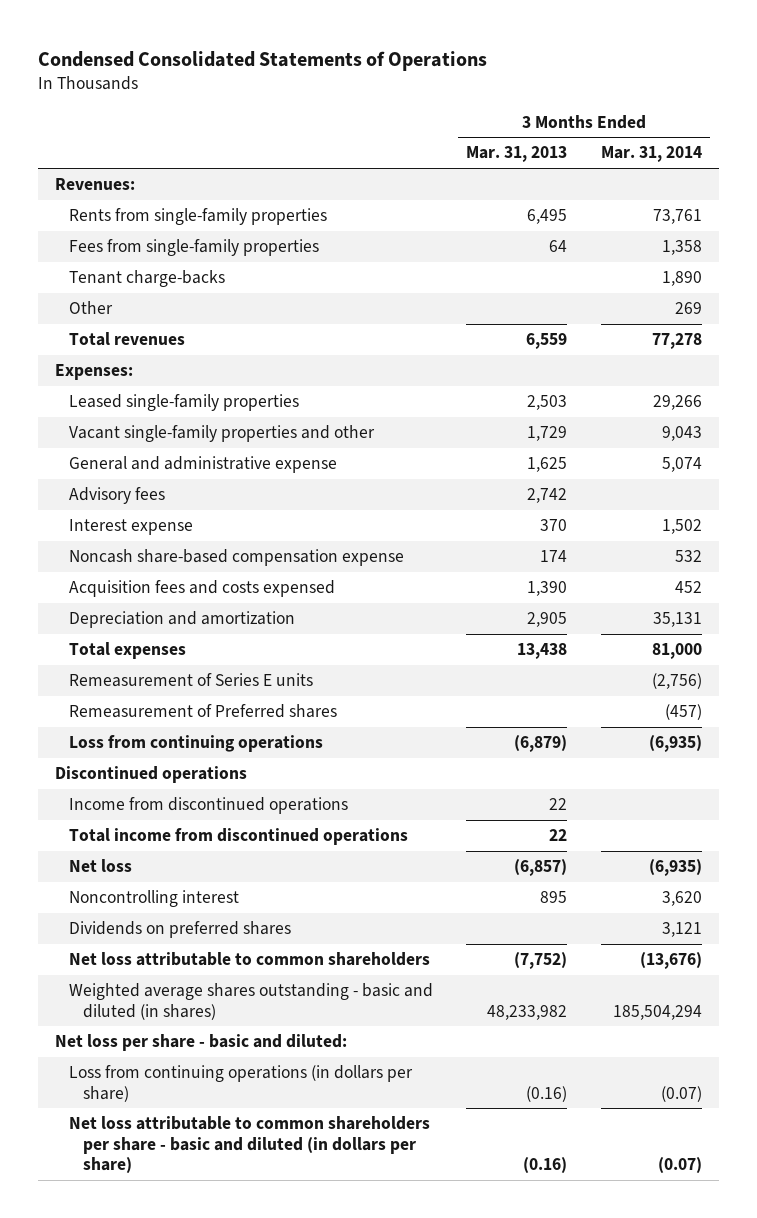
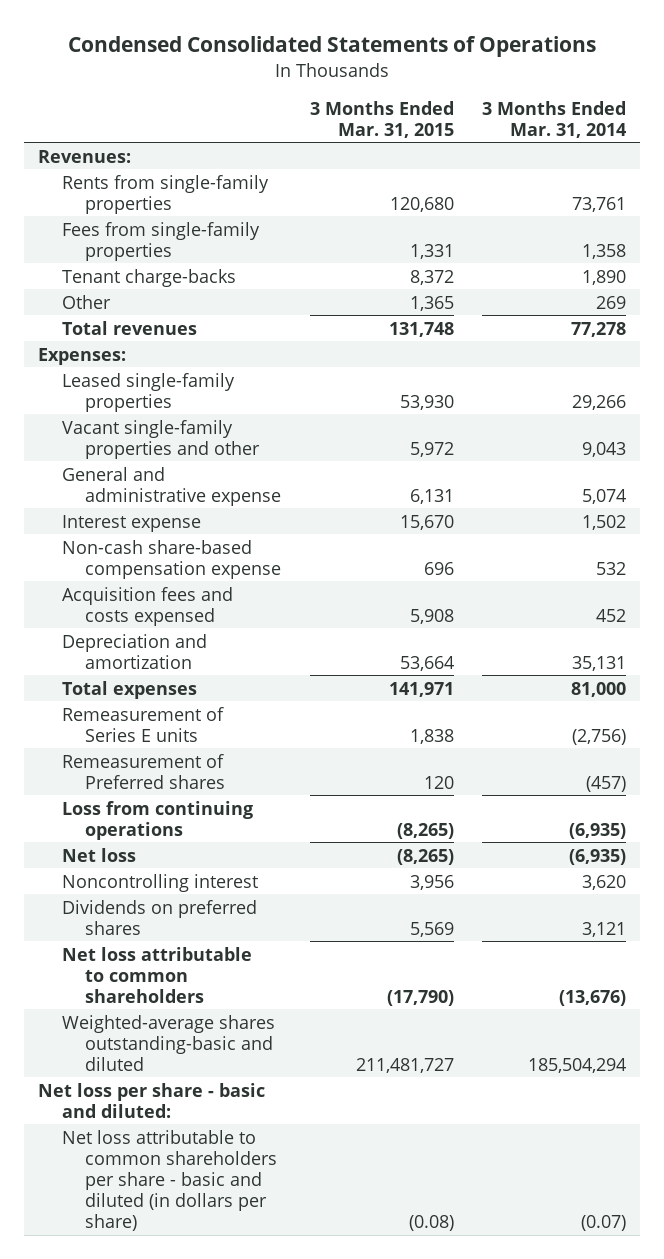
[466,146,568,163] Mar. 31, 2013 -> none
none -> [309,100,454,138] 3 Months Ended Mar. 31, 2015
[68,487,165,505] Advisory fees -> none
[68,549,404,567] Noncash share-based compensation expense -> [61,539,282,579] Non-cash share-based compensation expense
[55,766,248,784] Discontinued operations -> none
[68,797,348,815] Income from discontinued operations -> none
[68,828,408,846] Total income from discontinued operations -> none
[68,983,433,1020] Weighted average shares outstanding - basic and diluted (in shares) -> [61,1014,275,1071] Weighted-average shares outstanding-basic and diluted
[68,1065,413,1102] Loss from continuing operations (in dollars per share) -> none

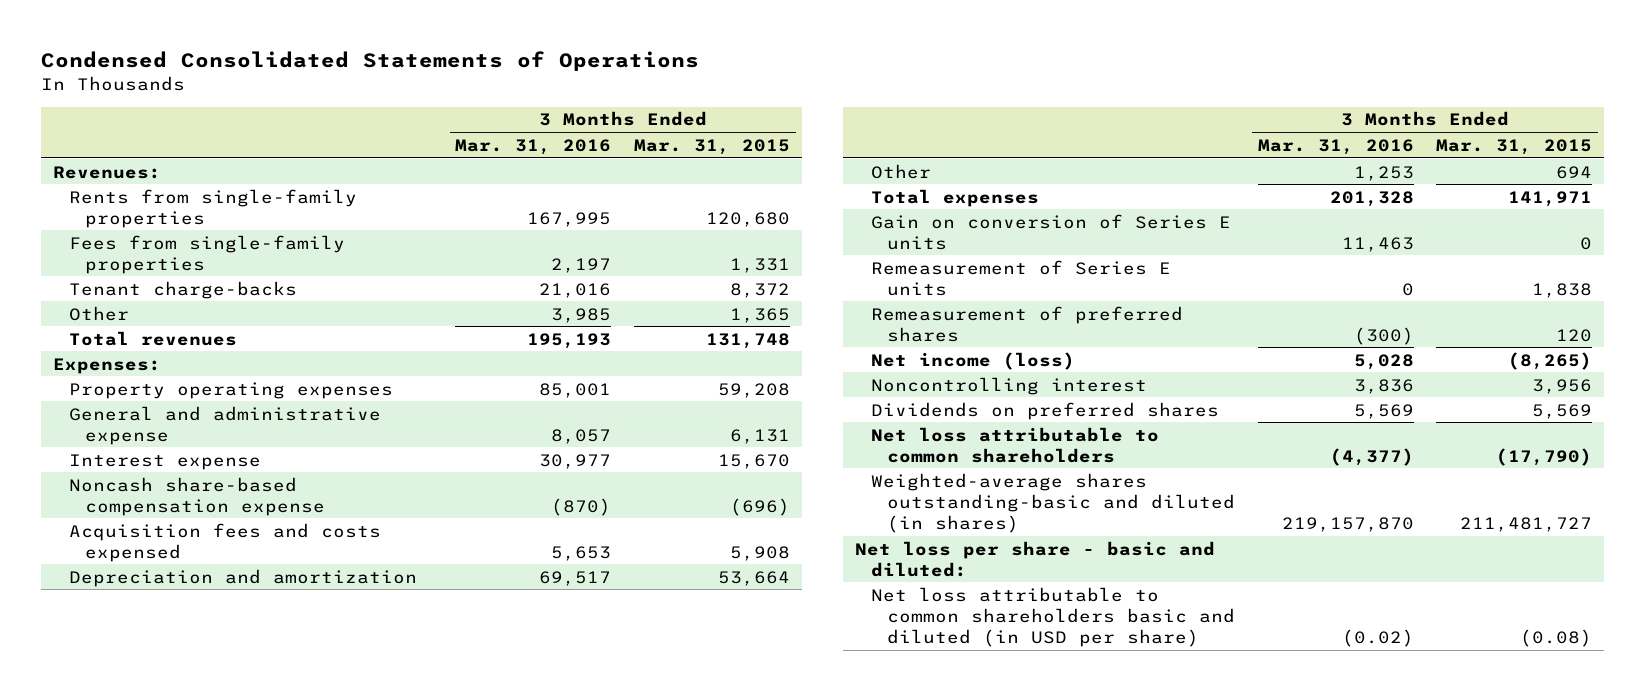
[482,100,627,138] 3 Months Ended Mar. 31, 2014 -> none
none -> [455,138,612,155] Mar. 31, 2016
[61,372,235,412] Leased single-family properties -> none
[61,419,261,459] Vacant single-family properties and other -> none
none -> [68,381,393,399] Property operating expenses
[61,539,282,579] Non-cash share-based compensation expense -> [68,476,325,516] Noncash share-based compensation expense
[423,561,454,575] 696 -> [730,497,791,516] (696)
none -> [870,163,931,179] Other
none -> [870,213,1231,250] Gain on conversion of Series E units
[61,800,253,840] Loss from continuing operations -> none
[61,753,226,789] Remeasurement of Preferred shares -> [870,305,1183,342] Remeasurement of preferred shares
[61,847,136,862] Net loss -> [870,351,1075,370] Net income (loss)
[61,1014,275,1071] Weighted-average shares outstanding-basic and diluted -> [870,472,1235,533] Weighted-average shares outstanding-basic and diluted (in shares)
[61,1129,278,1232] Net loss attributable to common shareholders per share - basic and diluted (in dollars per share) -> [870,586,1235,647] Net loss attributable to common shareholders basic and diluted (in USD per share)

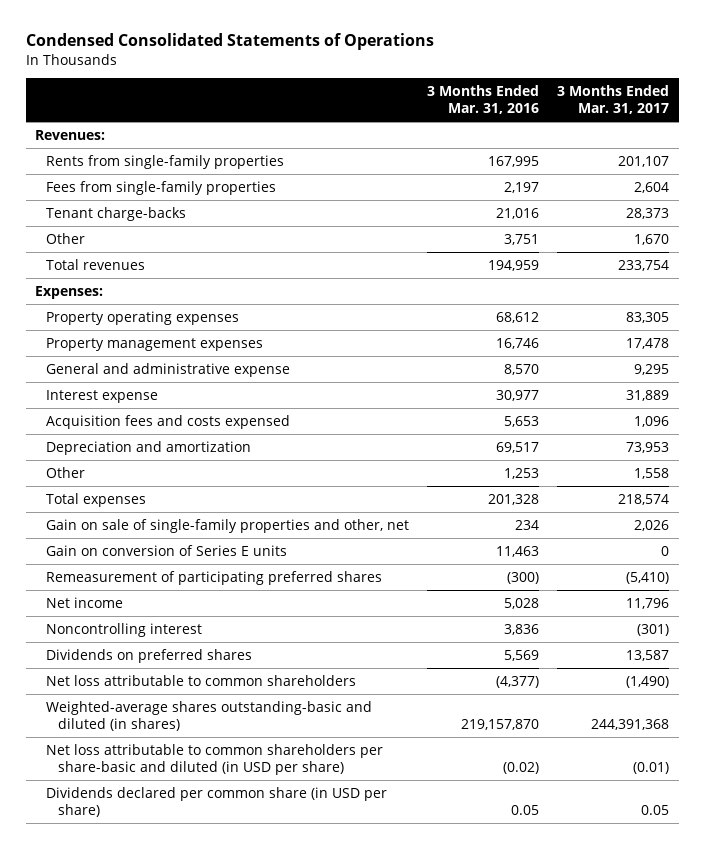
[634,138,791,155] Mar. 31, 2015 -> none
none -> [557,84,670,114] 3 Months Ended Mar. 31, 2017
[551,307,612,323] 3,985 -> [504,233,540,245] 3,751
[527,332,612,349] 195,193 -> [488,259,540,271] 194,959
[539,382,612,398] 85,001 -> [496,311,540,323] 68,612
none -> [46,337,264,351] Property management expenses
[551,428,612,444] 8,057 -> [504,363,540,375] 8,570
[68,476,325,516] Noncash share-based compensation expense -> none
none -> [46,518,410,533] Gain on sale of single-family properties and other, net
[870,259,1171,296] Remeasurement of Series E units -> none
[870,305,1183,342] Remeasurement of preferred shares -> [46,570,383,585] Remeasurement of participating preferred shares
[870,351,1075,370] Net income (loss) -> [46,596,124,608] Net income
[854,540,1215,577] Net loss per share - basic and diluted: -> none
[870,586,1235,647] Net loss attributable to common shareholders basic and diluted (in USD per share) -> [46,743,384,775] Net loss attributable to common shareholders per share-basic and diluted (in USD per share)
none -> [46,786,388,817] Dividends declared per common share (in USD per share)

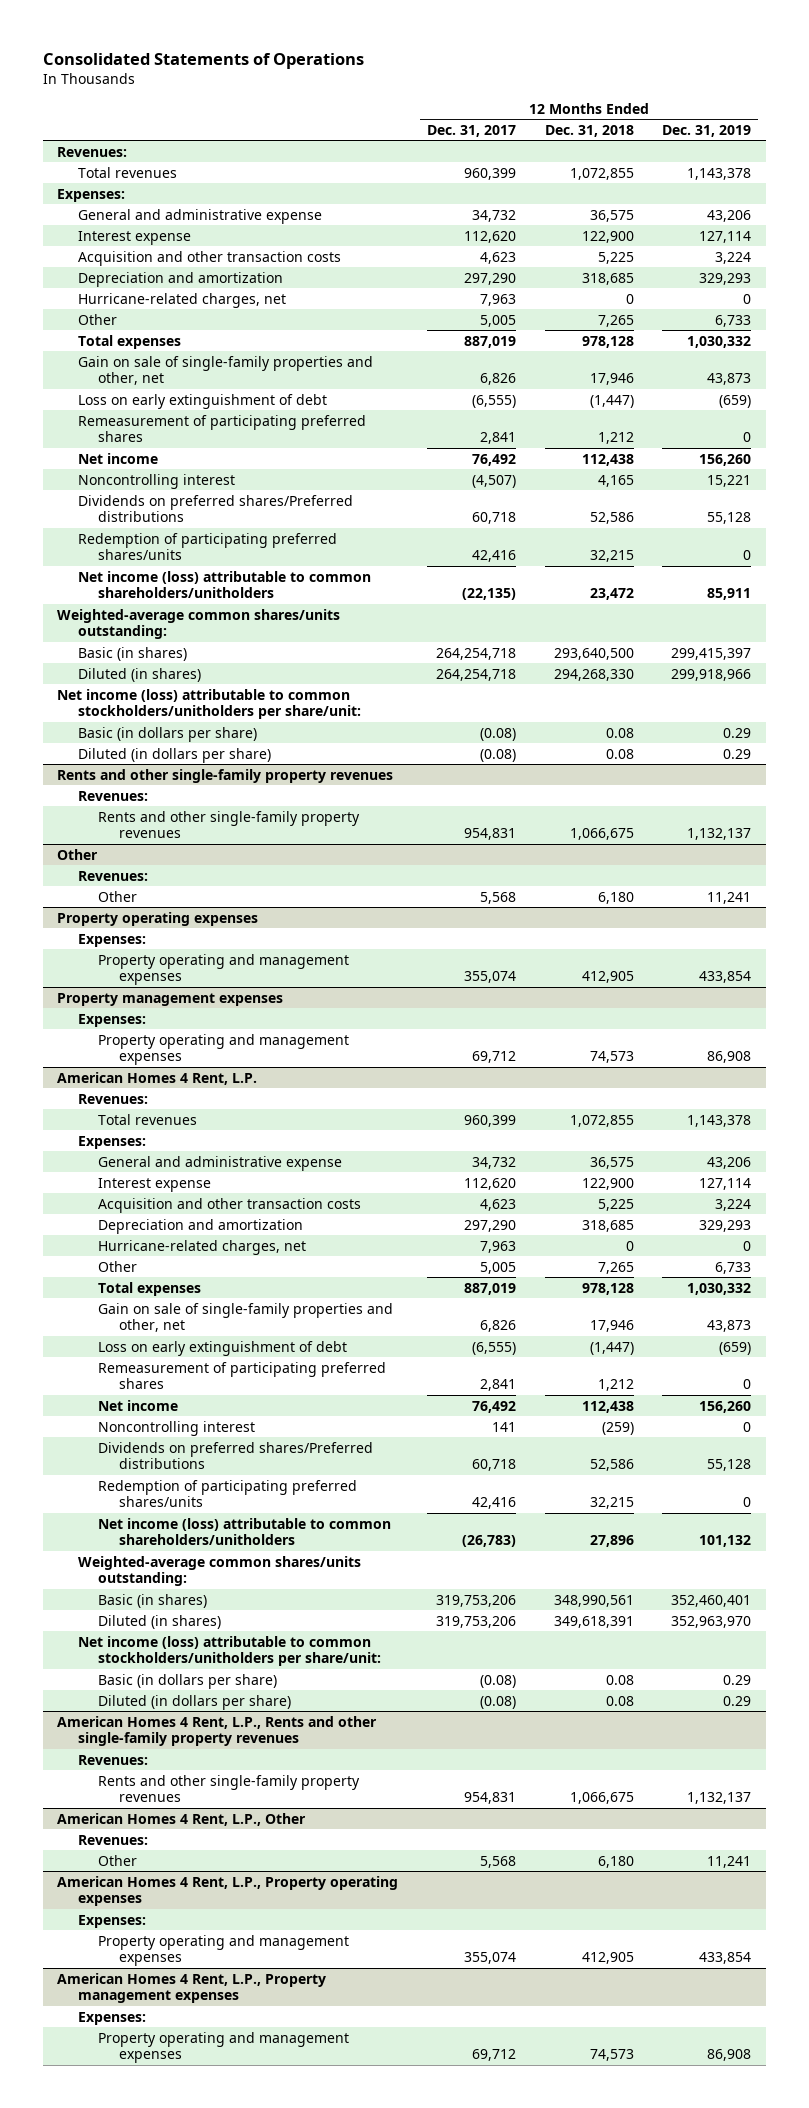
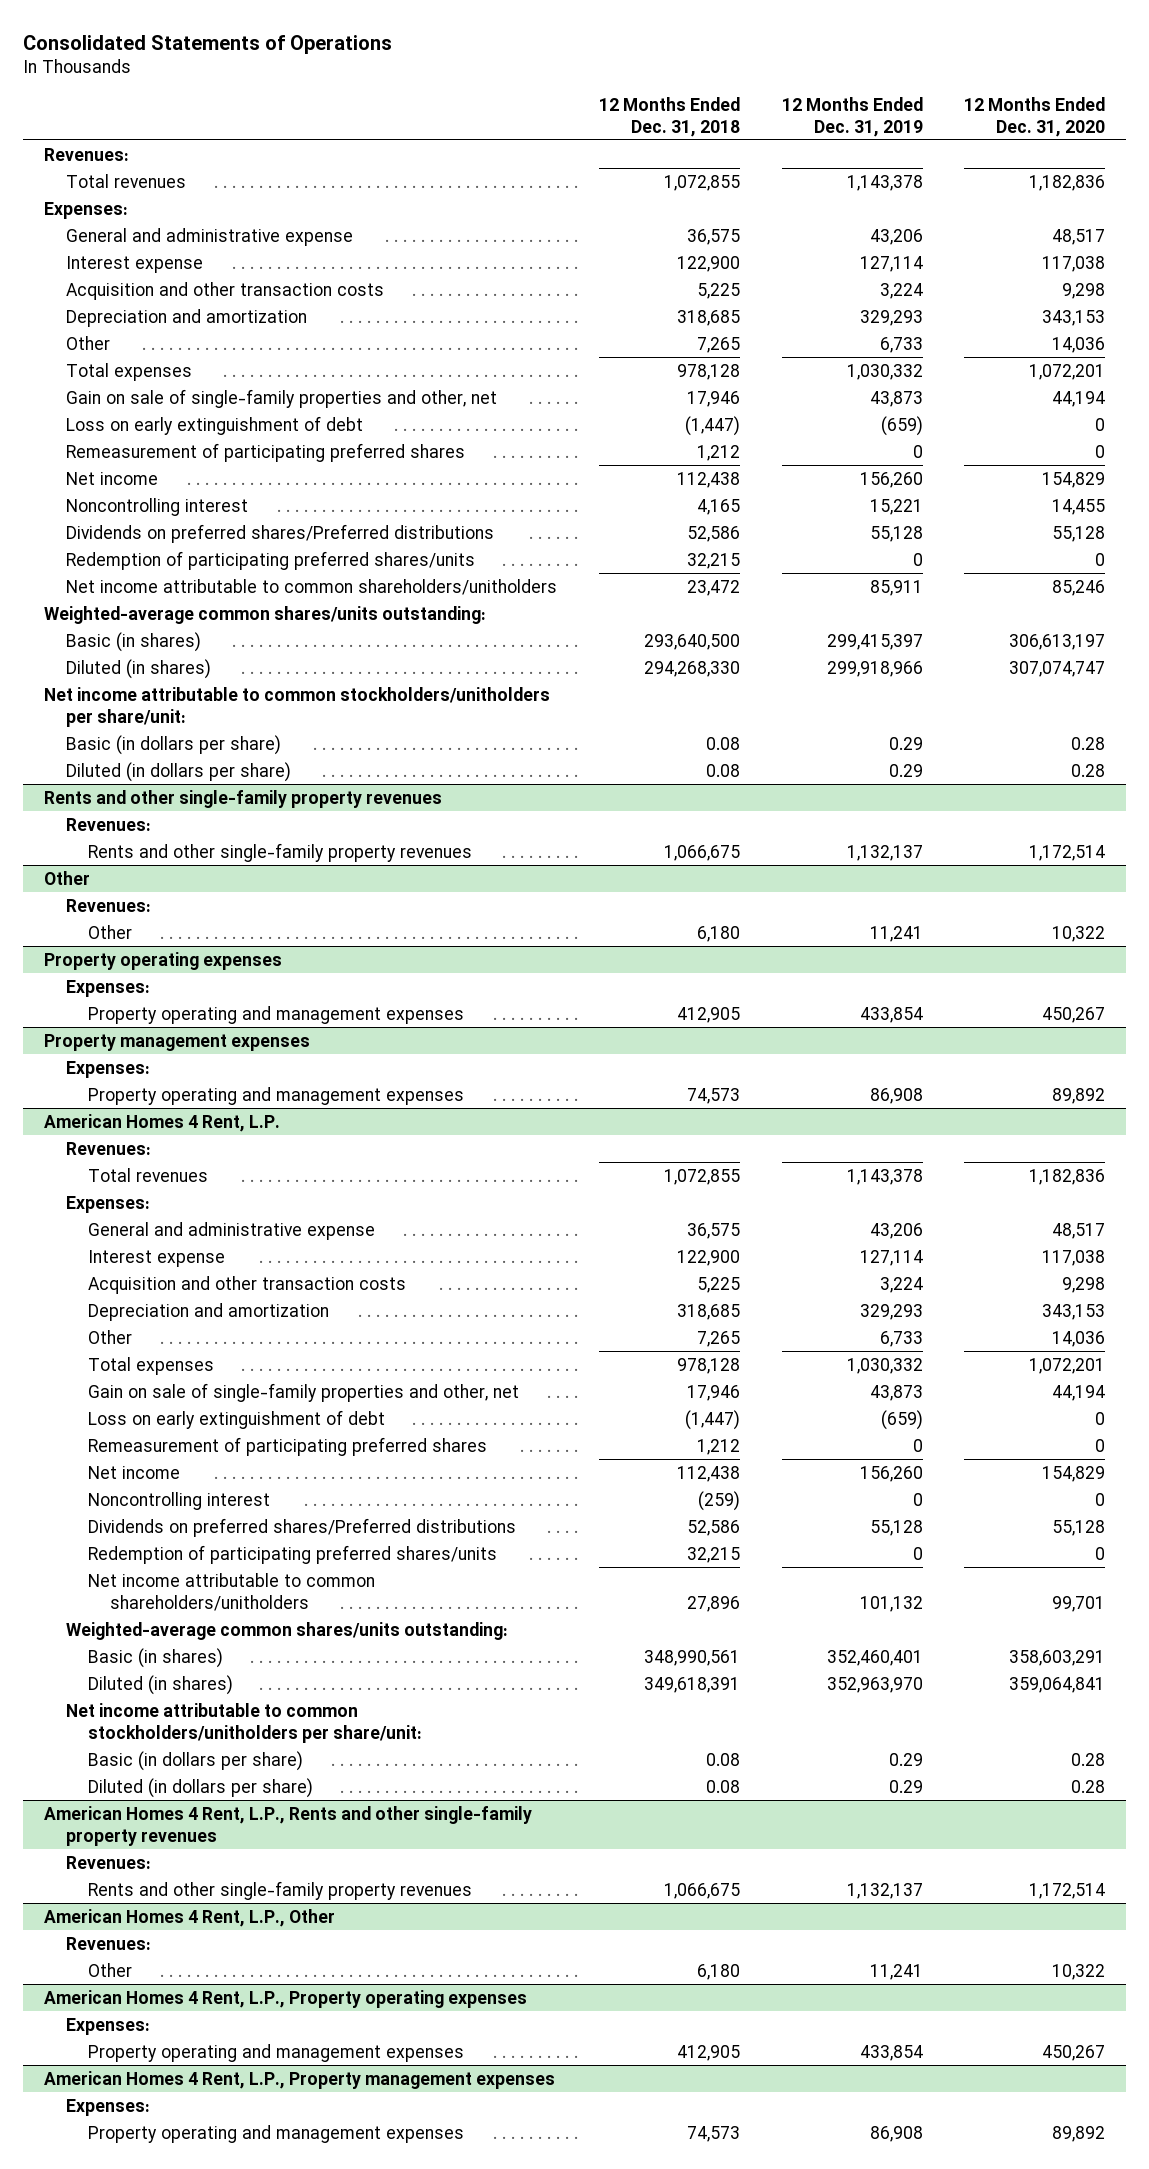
[426,124,516,137] Dec. 31, 2017 -> none
none -> [964,96,1106,137] 12 Months Ended Dec. 31, 2020
[77,292,286,308] Hurricane-related charges, net -> none
[77,570,371,599] Net income (loss) attributable to common shareholders/unitholders -> [65,578,557,595] Net income attributable to common shareholders/unitholders
[57,688,361,720] Net income (loss) attributable to common stockholders/unitholders per share/unit: -> [43,686,550,727] Net income attributable to common stockholders/unitholders per share/unit:
[98,1239,307,1255] Hurricane-related charges, net -> none
[98,1517,392,1546] Net income (loss) attributable to common shareholders/unitholders -> [87,1572,375,1611] Net income attributable to common shareholders/unitholders
[77,1635,382,1667] Net income (loss) attributable to common stockholders/unitholders per share/unit: -> [65,1702,422,1743] Net income attributable to common stockholders/unitholders per share/unit:

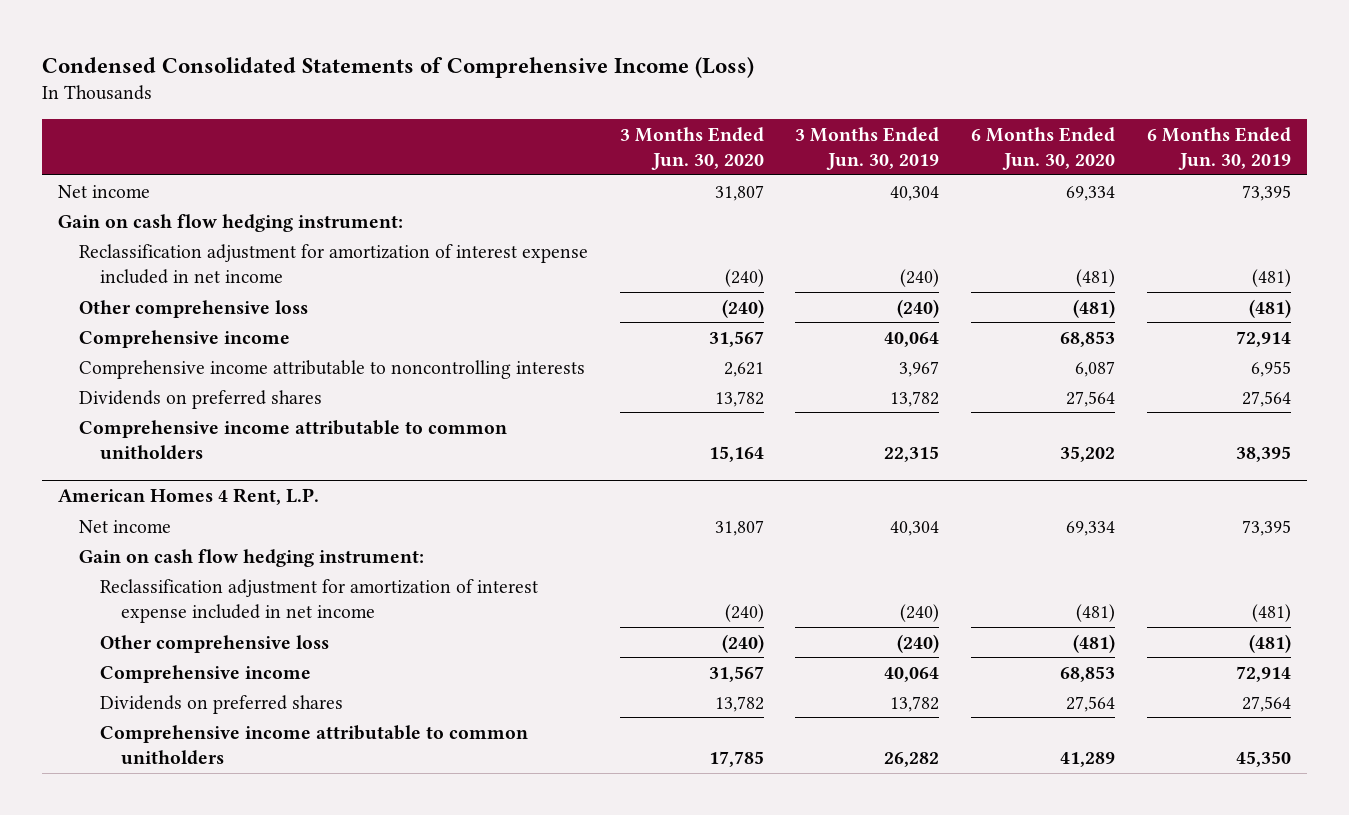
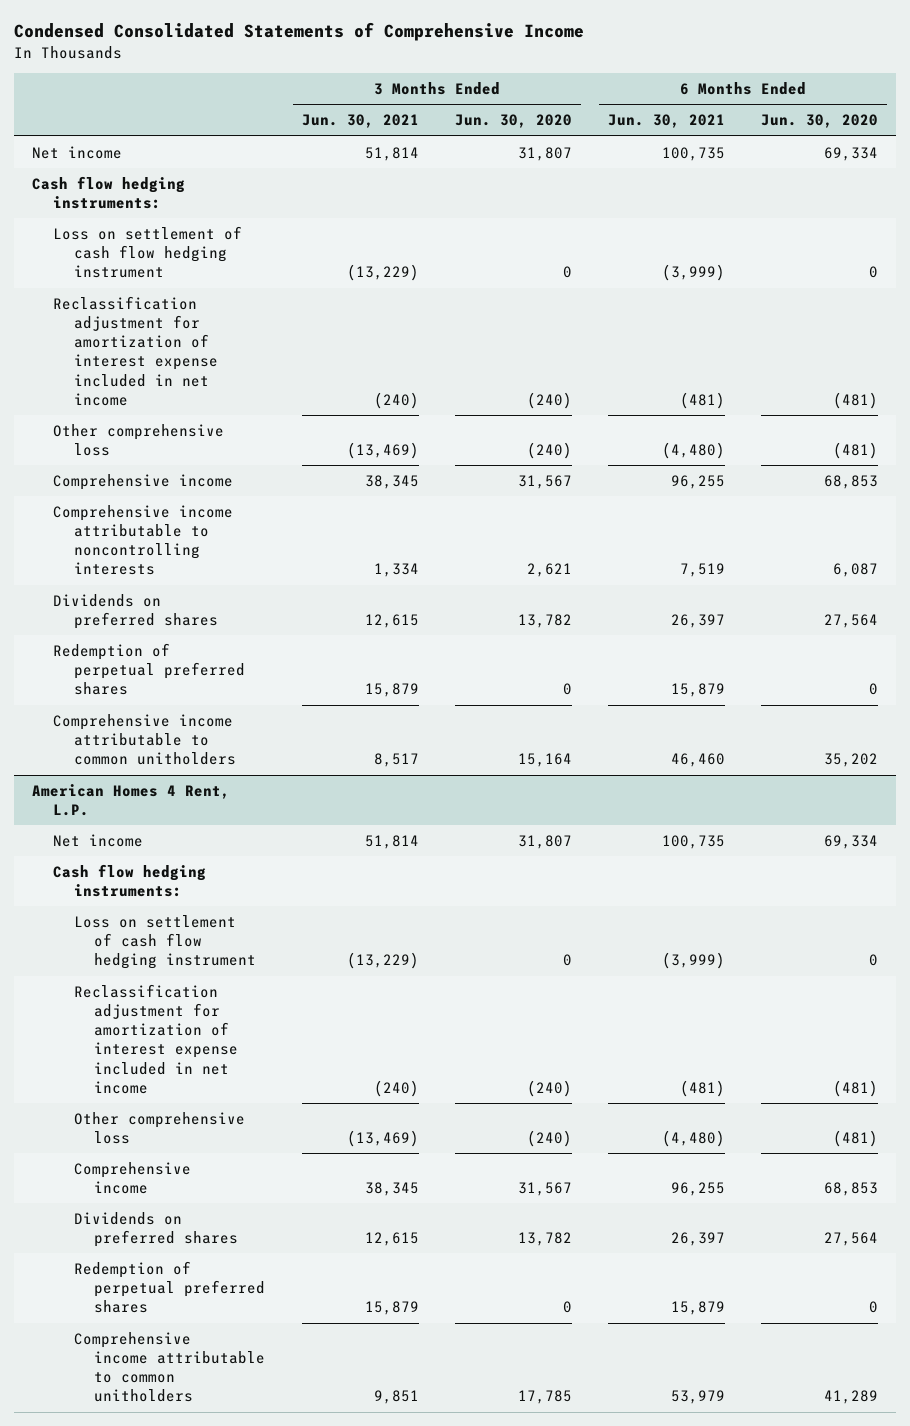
[42,56,755,78] Condensed Consolidated Statements of Comprehensive Income (Loss) -> [13,22,584,42] Condensed Consolidated Statements of Comprehensive Income
[795,126,940,171] 3 Months Ended Jun. 30, 2019 -> none
[1146,126,1291,171] 6 Months Ended Jun. 30, 2019 -> none
none -> [301,114,419,129] Jun. 30, 2021
none -> [608,114,726,129] Jun. 30, 2021
[58,213,404,232] Gain on cash flow hedging instrument: -> [31,175,185,210] Cash flow hedging instruments:
none -> [52,225,242,279] Loss on settlement of cash flow hedging instrument
none -> [52,642,245,696] Redemption of perpetual preferred shares
[78,548,424,567] Gain on cash flow hedging instrument: -> [52,863,206,898] Cash flow hedging instruments:
none -> [73,914,257,970] Loss on settlement of cash flow hedging instrument
none -> [73,1260,266,1314] Redemption of perpetual preferred shares

